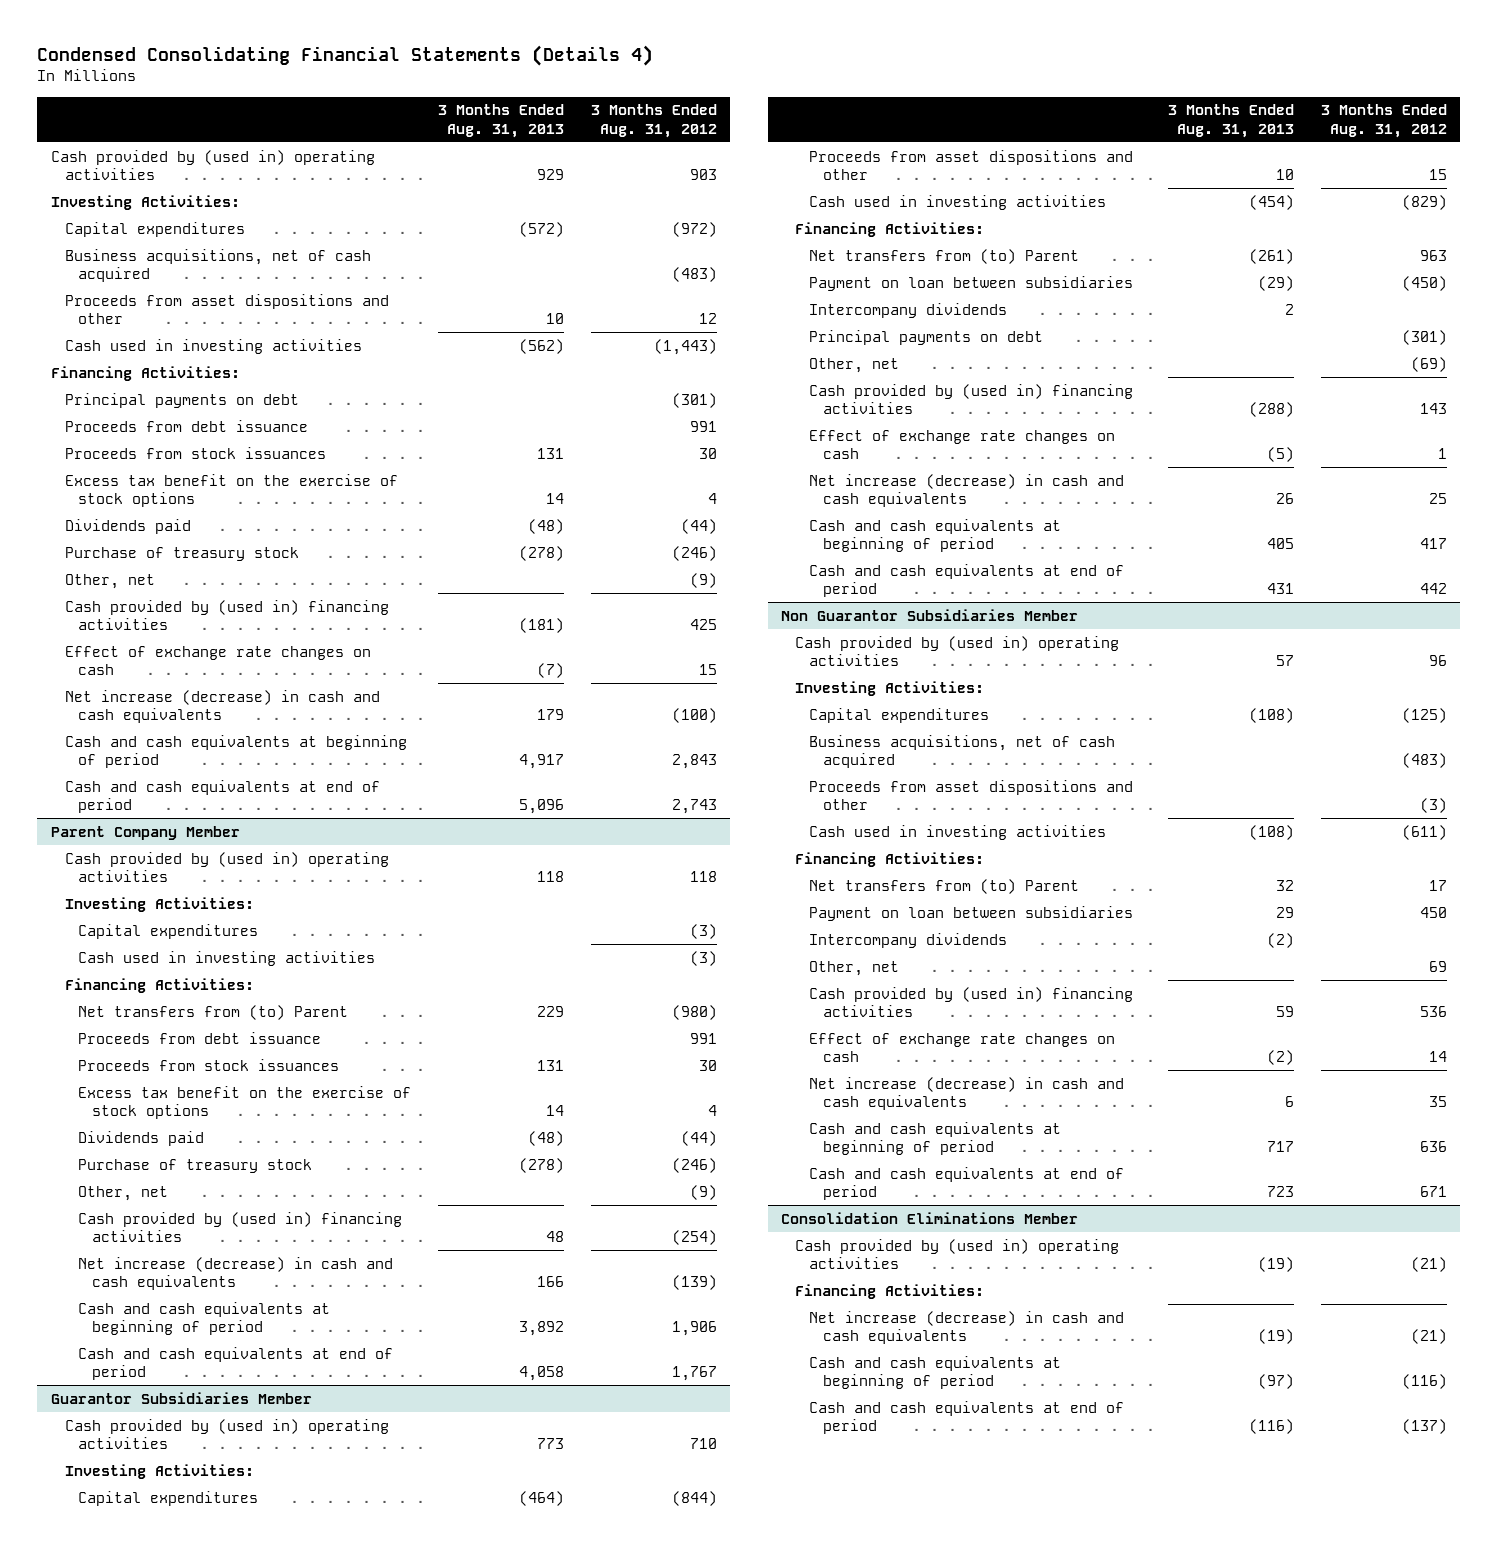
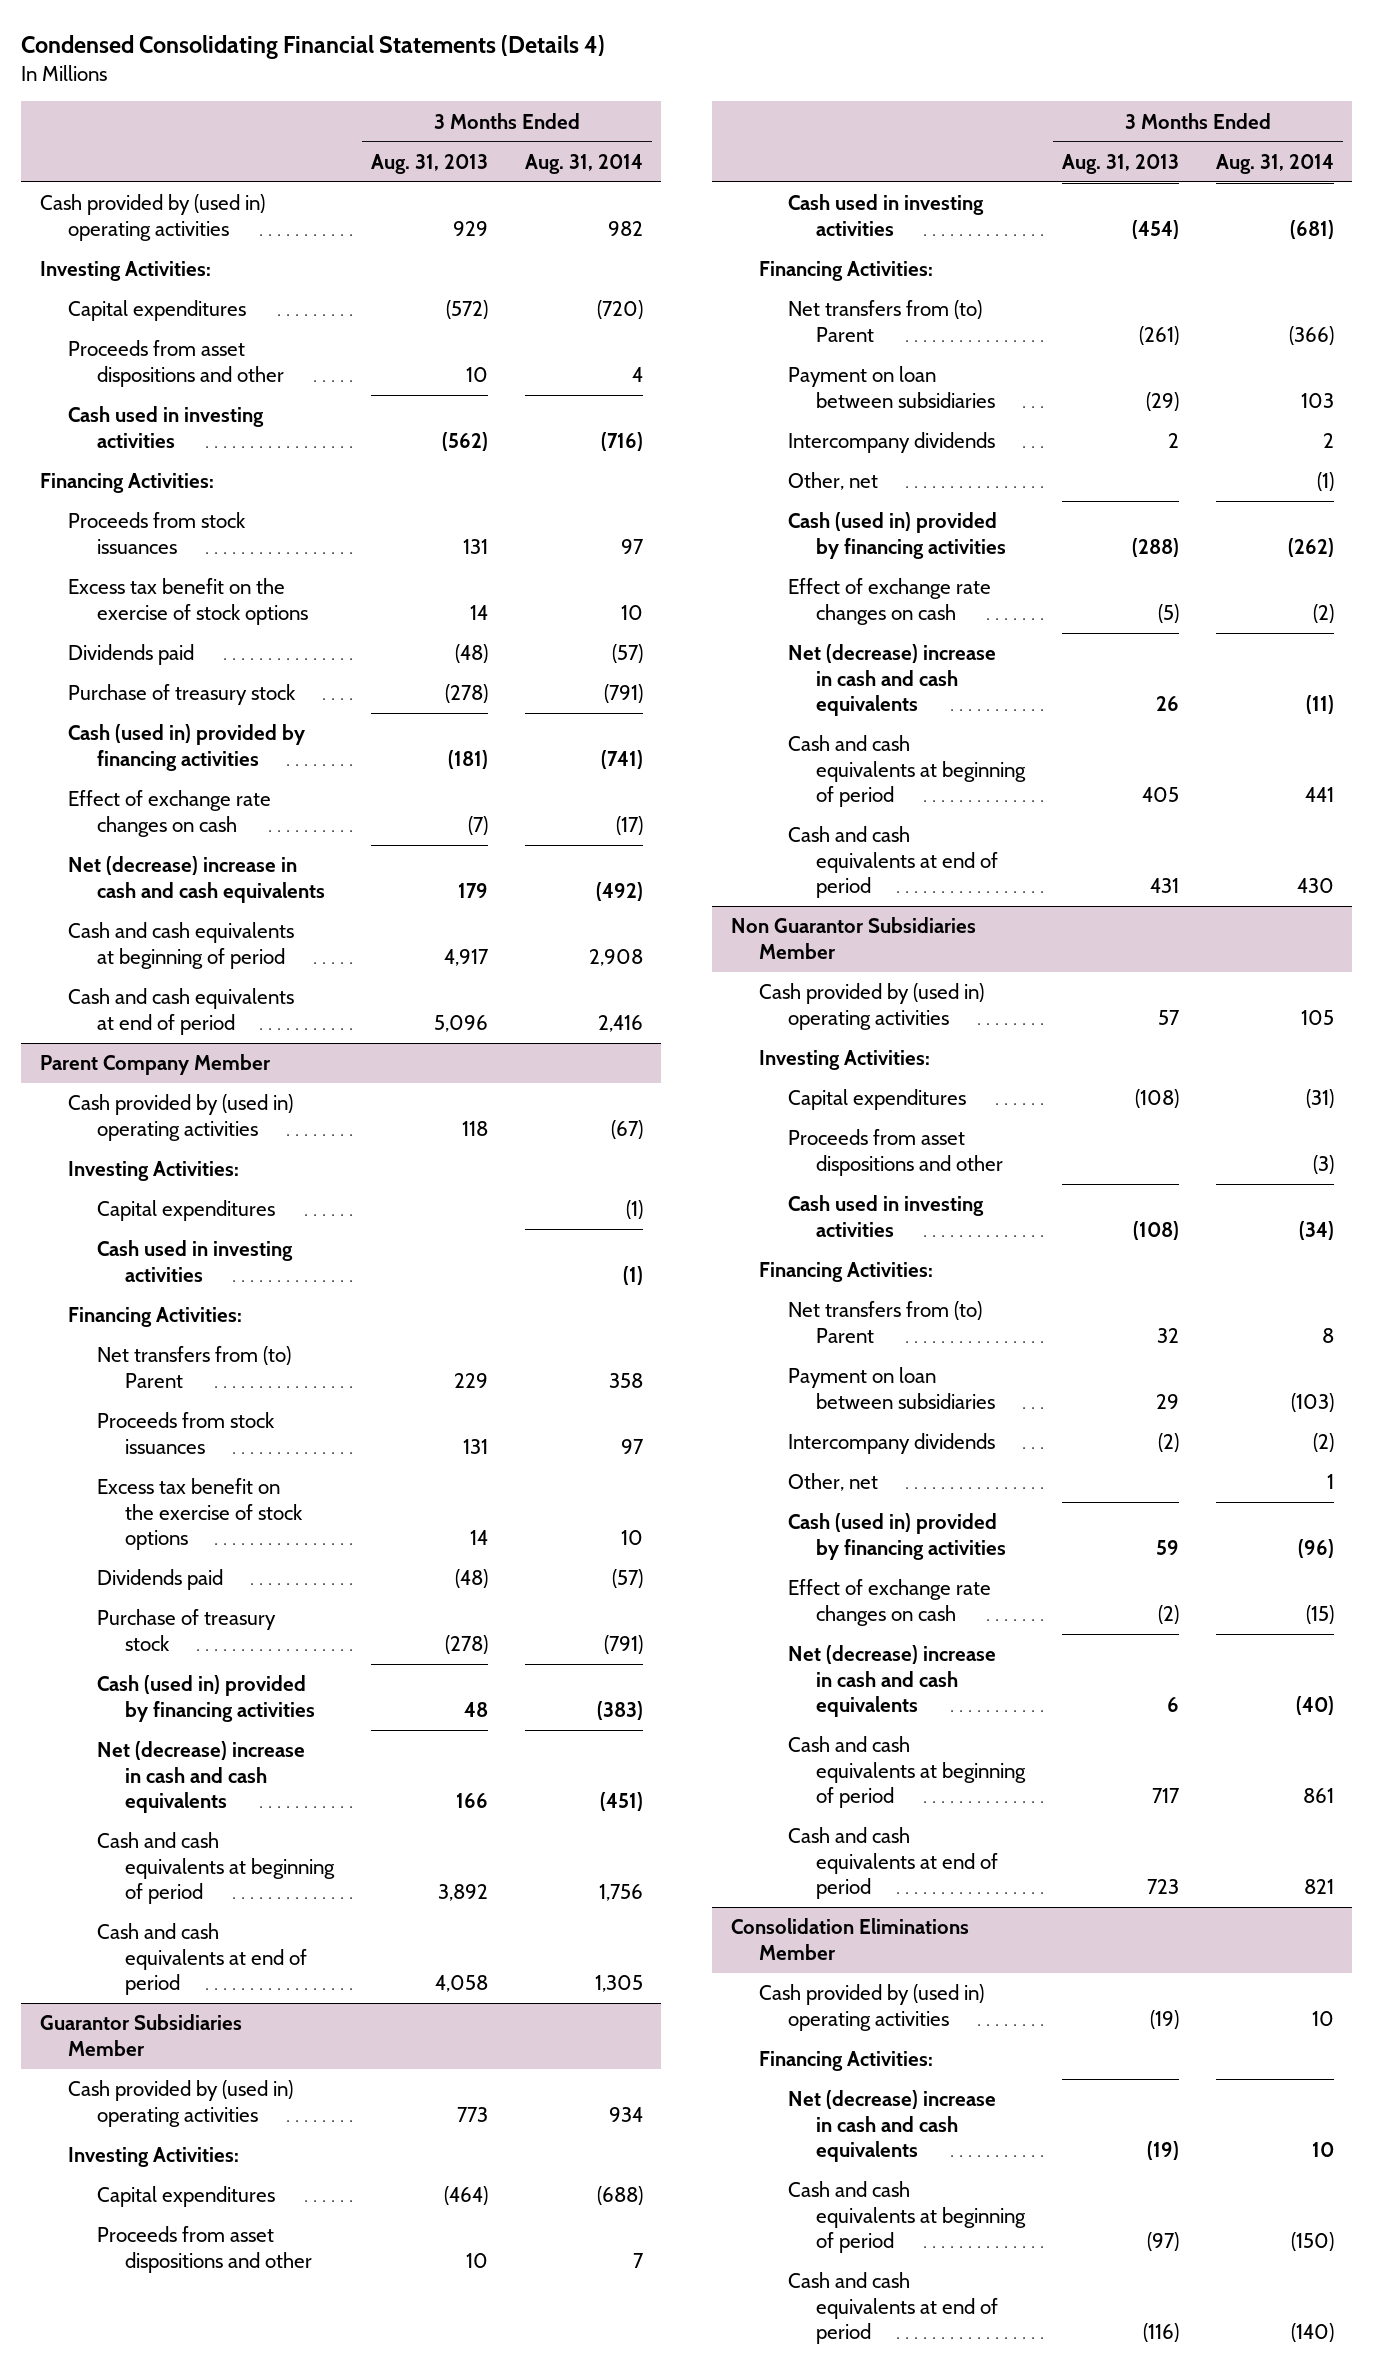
[590,104,717,138] 3 Months Ended Aug. 31, 2012 -> none
none -> [524,153,643,174] Aug. 31, 2014
[64,248,371,283] Business acquisitions, net of cash acquired -> none
[64,392,299,408] Principal payments on debt -> none
[64,419,308,432] Proceeds from debt issuance -> none
[64,573,155,589] Other, net -> none
[64,599,389,631] Cash provided by (used in) financing activities -> [68,724,306,771] Cash (used in) provided by financing activities
[64,689,380,724] Net increase (decrease) in cash and cash equivalents -> [68,856,325,903] Net (decrease) increase in cash and cash equivalents
[78,1031,322,1044] Proceeds from debt issuance -> none
[78,1185,169,1201] Other, net -> none
[78,1211,403,1243] Cash provided by (used in) financing activities -> [96,1675,316,1722] Cash (used in) provided by financing activities
[78,1256,394,1291] Net increase (decrease) in cash and cash equivalents -> [96,1741,305,1814] Net (decrease) increase in cash and cash equivalents
[808,329,1043,345] Principal payments on debt -> none
[808,383,1133,415] Cash provided by (used in) financing activities -> [787,512,1007,559] Cash (used in) provided by financing activities
[808,473,1124,508] Net increase (decrease) in cash and cash equivalents -> [787,644,996,717] Net (decrease) increase in cash and cash equivalents
[808,734,1115,769] Business acquisitions, net of cash acquired -> none
[808,986,1133,1018] Cash provided by (used in) financing activities -> [787,1513,1007,1560] Cash (used in) provided by financing activities
[808,1076,1124,1111] Net increase (decrease) in cash and cash equivalents -> [787,1645,996,1718] Net (decrease) increase in cash and cash equivalents
[808,1310,1124,1345] Net increase (decrease) in cash and cash equivalents -> [787,2090,996,2163] Net (decrease) increase in cash and cash equivalents

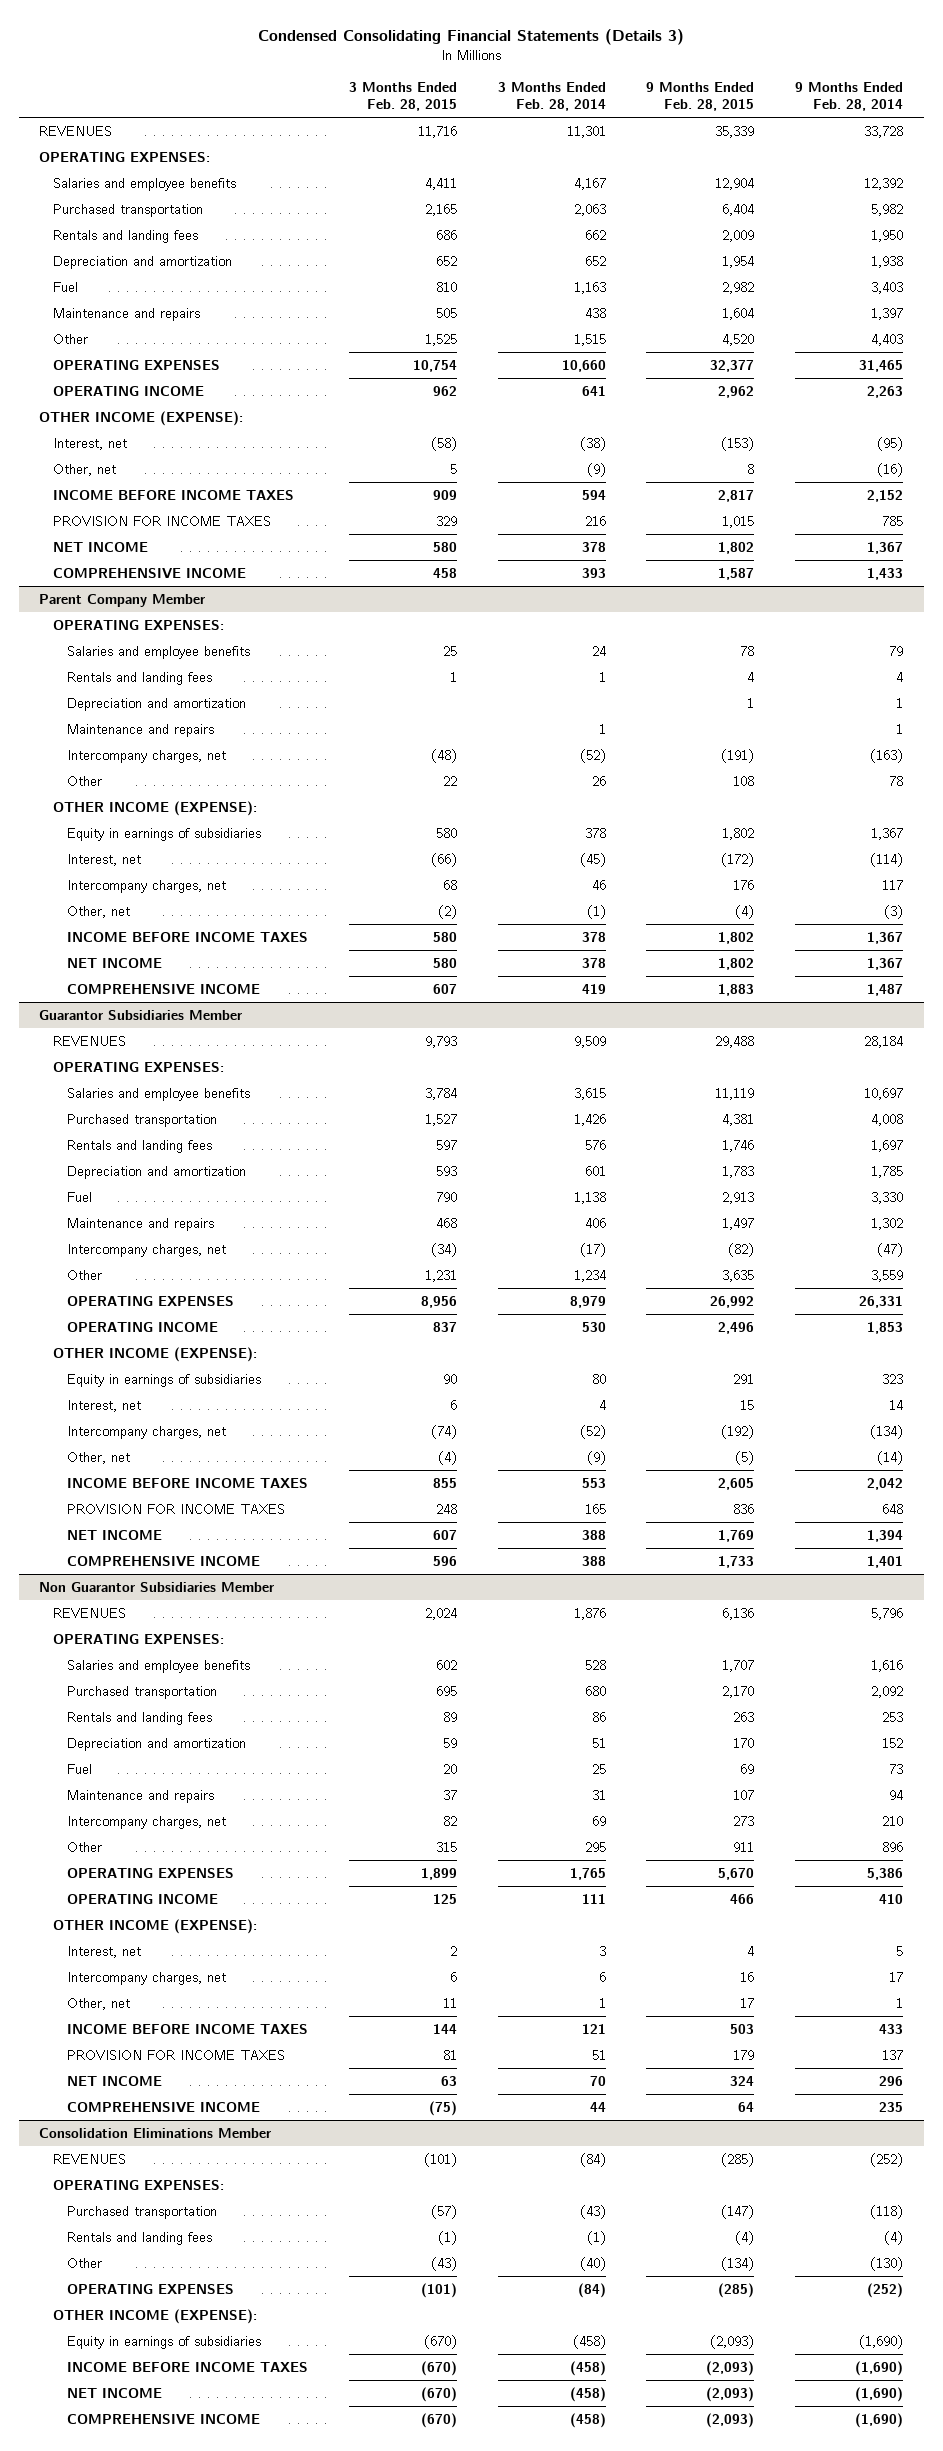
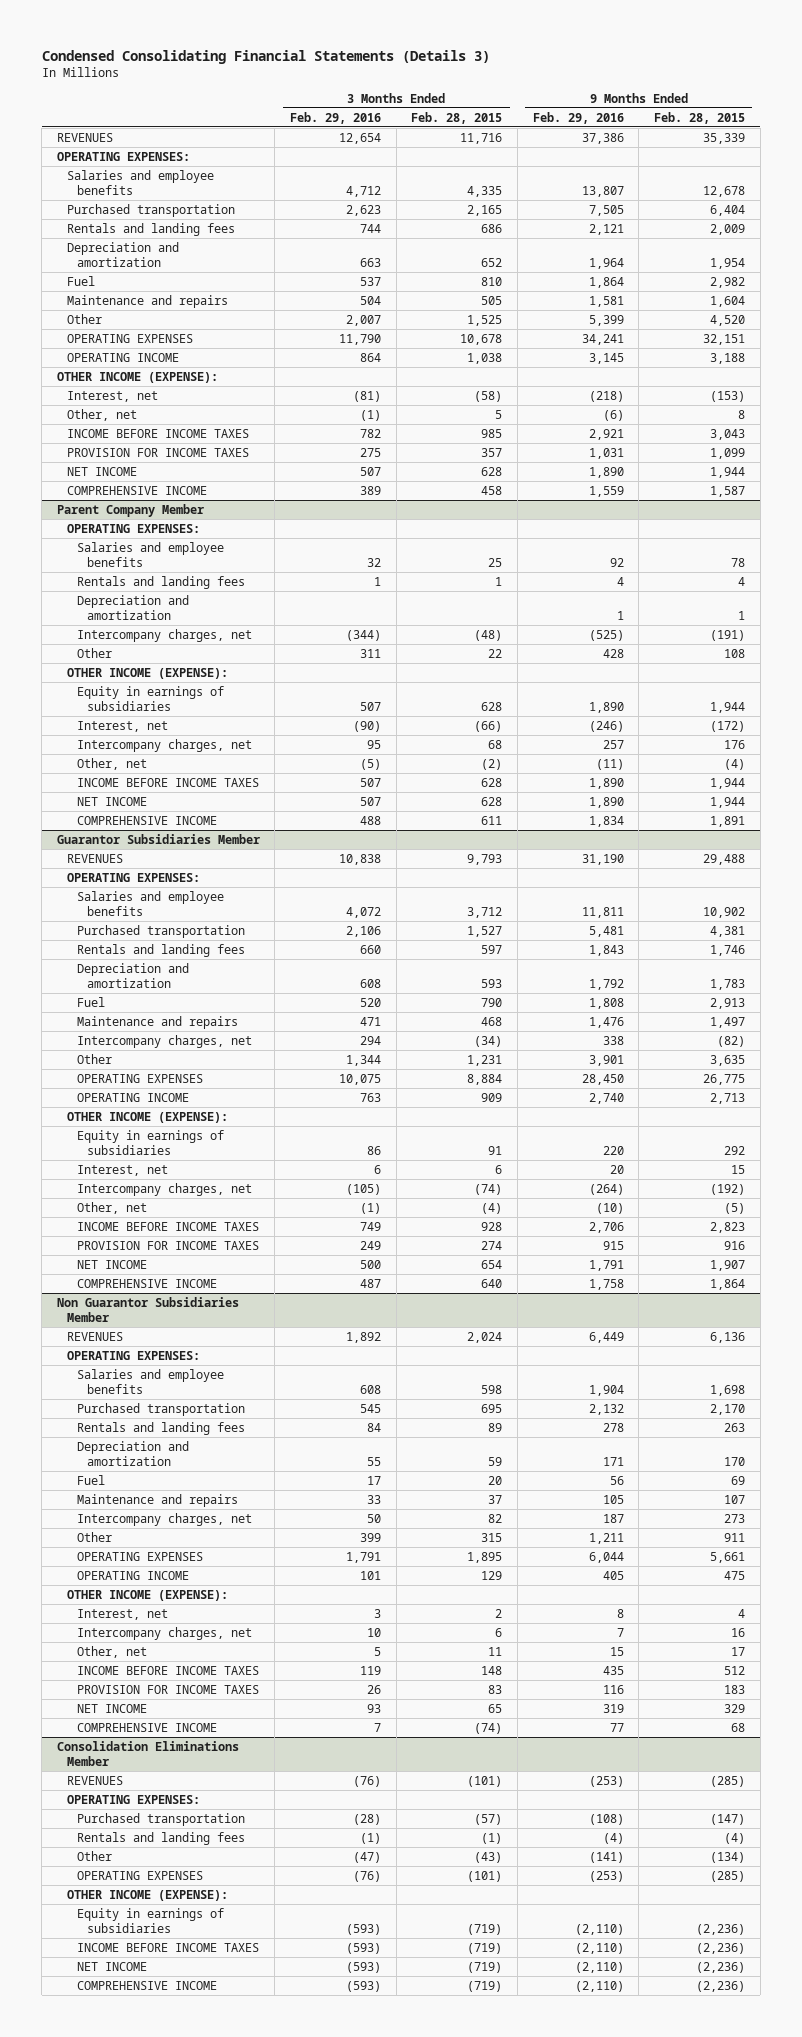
[497,81,606,112] 3 Months Ended Feb. 28, 2014 -> none
[795,81,904,112] 9 Months Ended Feb. 28, 2014 -> none
none -> [290,111,382,124] Feb. 29, 2016
none -> [532,111,624,124] Feb. 29, 2016
[424,177,457,190] 4,411 -> [467,185,503,197] 4,335
[715,177,755,190] 12,904 -> [702,185,745,197] 12,678
[412,359,457,372] 10,754 -> [460,333,503,345] 10,678
[710,359,755,372] 32,377 -> [702,333,745,345] 32,151
[432,385,457,396] 962 -> [467,352,503,364] 1,038
[718,385,755,398] 2,962 -> [709,352,745,364] 3,188
[432,489,457,500] 909 -> [481,428,503,438] 985
[718,489,755,502] 2,817 -> [709,428,745,440] 3,043
[435,515,457,526] 329 -> [481,447,503,457] 357
[722,515,755,528] 1,015 -> [709,447,745,459] 1,099
[432,541,457,552] 580 -> [481,466,503,476] 628
[718,541,755,554] 1,802 -> [709,466,745,478] 1,944
[66,723,214,737] Maintenance and repairs -> none
[435,827,457,838] 580 -> [481,701,503,711] 628
[722,827,755,840] 1,802 -> [709,701,745,713] 1,944
[432,931,457,942] 580 -> [481,777,503,787] 628
[718,931,755,944] 1,802 -> [709,777,745,789] 1,944
[432,957,457,968] 580 -> [481,796,503,806] 628
[718,957,755,970] 1,802 -> [709,796,745,808] 1,944
[432,983,457,994] 607 -> [481,815,503,825] 611
[718,983,755,996] 1,883 -> [709,815,745,827] 1,891
[424,1087,457,1100] 3,784 -> [467,906,503,918] 3,712
[715,1087,755,1100] 11,119 -> [702,906,745,918] 10,902
[420,1295,457,1308] 8,956 -> [467,1073,503,1085] 8,884
[710,1295,755,1308] 26,992 -> [702,1073,745,1085] 26,775
[432,1321,457,1332] 837 -> [481,1092,503,1102] 909
[718,1321,755,1334] 2,496 -> [709,1092,745,1104] 2,713
[442,1373,457,1384] 90 -> [488,1145,503,1155] 91
[733,1373,755,1384] 291 -> [723,1145,745,1155] 292
[432,1477,457,1488] 855 -> [481,1221,503,1231] 928
[718,1477,755,1490] 2,605 -> [709,1221,745,1233] 2,823
[435,1503,457,1514] 248 -> [481,1240,503,1250] 274
[733,1503,755,1514] 836 -> [723,1240,745,1250] 916
[432,1529,457,1540] 607 -> [481,1259,503,1269] 654
[718,1529,755,1542] 1,769 -> [709,1259,745,1271] 1,907
[432,1555,457,1566] 596 -> [481,1278,503,1288] 640
[718,1555,755,1568] 1,733 -> [709,1278,745,1290] 1,864
[435,1659,457,1670] 602 -> [481,1384,503,1394] 598
[722,1659,755,1672] 1,707 -> [709,1384,745,1396] 1,698
[420,1867,457,1880] 1,899 -> [467,1551,503,1563] 1,895
[718,1867,755,1880] 5,670 -> [709,1551,745,1563] 5,661
[432,1893,457,1904] 125 -> [481,1570,503,1580] 129
[730,1893,755,1904] 466 -> [723,1570,745,1580] 475
[432,2023,457,2034] 144 -> [481,1665,503,1675] 148
[730,2023,755,2034] 503 -> [723,1665,745,1675] 512
[442,2049,457,2060] 81 -> [488,1684,503,1694] 83
[733,2049,755,2060] 179 -> [723,1684,745,1694] 183
[440,2075,457,2086] 63 -> [488,1703,503,1713] 65
[730,2075,755,2086] 324 -> [723,1703,745,1713] 329
[428,2100,457,2116] (75) -> [474,1722,503,1734] (74)
[738,2101,755,2112] 64 -> [730,1722,745,1732] 68
[423,2334,457,2349] (670) -> [467,1923,503,1935] (719)
[710,2334,755,2349] (2,093) -> [695,1923,745,1935] (2,236)
[420,2360,457,2376] (670) -> [467,1942,503,1954] (719)
[706,2360,755,2376] (2,093) -> [695,1942,745,1954] (2,236)
[420,2386,457,2402] (670) -> [467,1961,503,1973] (719)
[706,2386,755,2402] (2,093) -> [695,1961,745,1973] (2,236)
[420,2412,457,2428] (670) -> [467,1980,503,1992] (719)
[706,2412,755,2428] (2,093) -> [695,1980,745,1992] (2,236)

